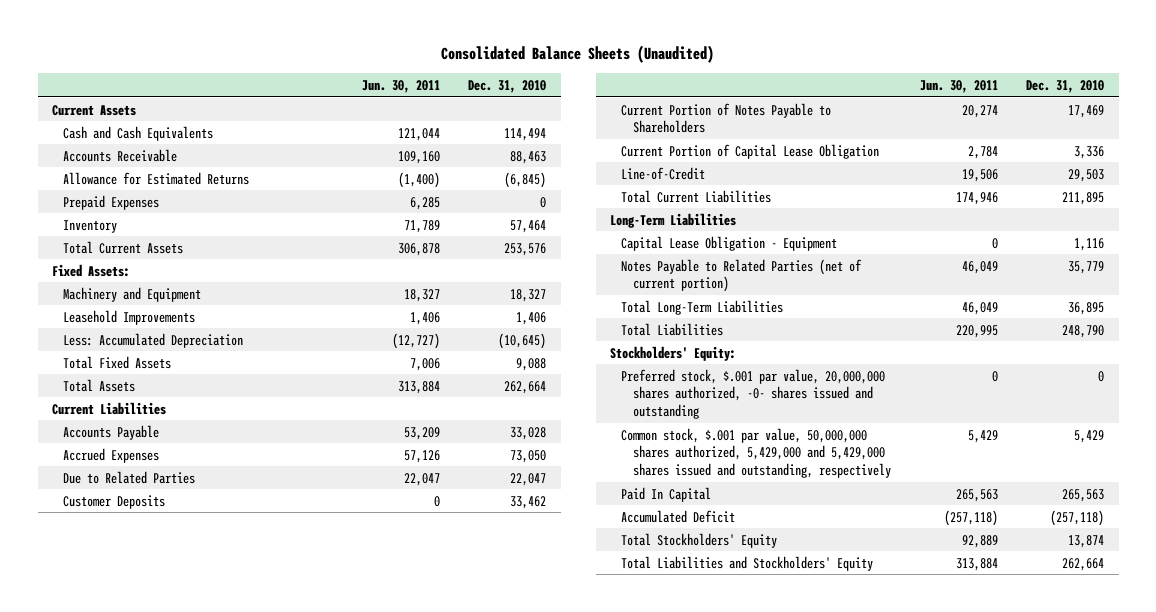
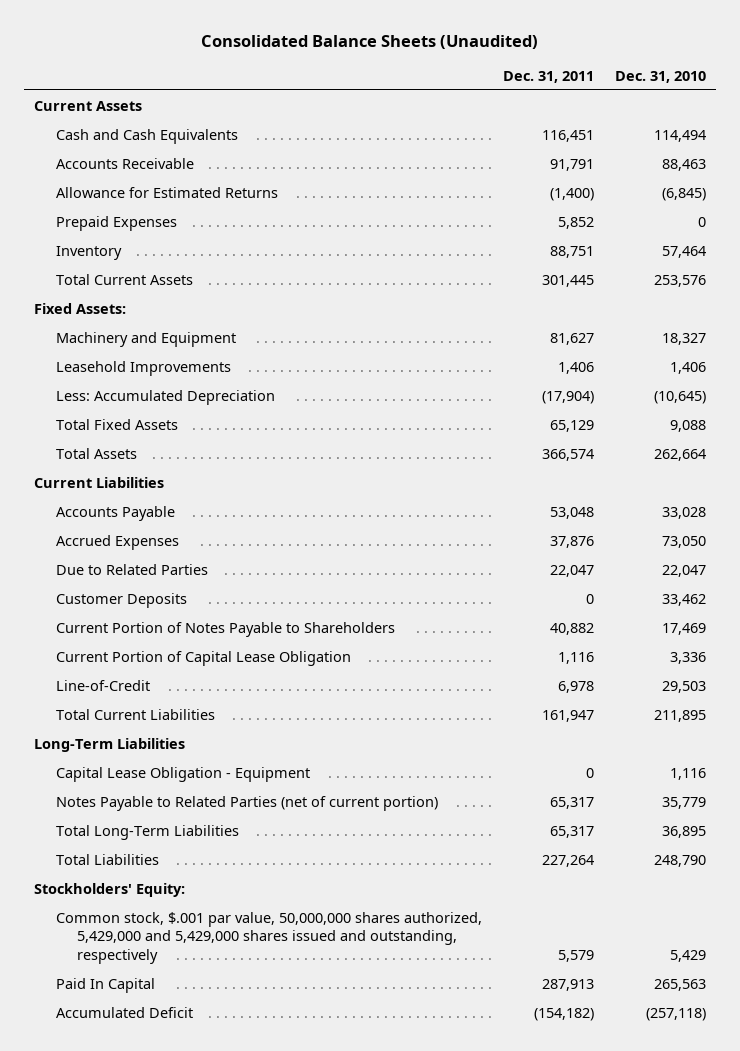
[361,79,440,93] Jun. 30, 2011 -> none
none -> [502,70,594,83] Dec. 31, 2011
[621,368,886,420] Preferred stock, $.001 par value, 20,000,000 shares authorized, -0- shares issued and outstanding -> none
[621,532,778,548] Total Stockholders' Equity -> none
[621,555,874,571] Total Liabilities and Stockholders' Equity -> none

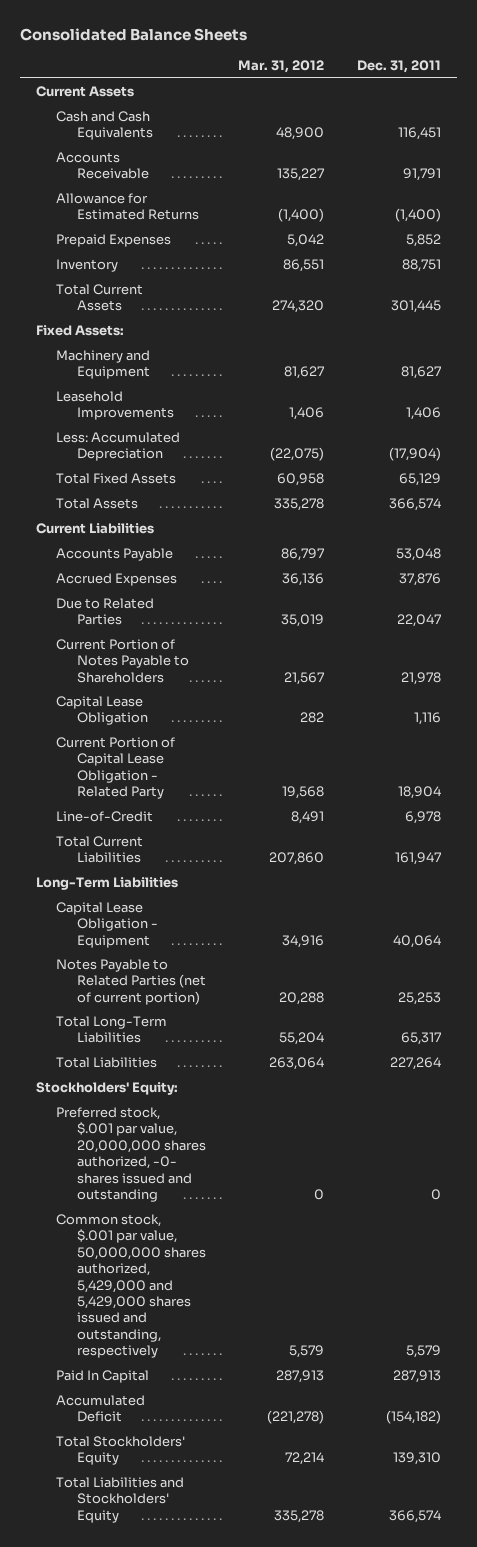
[201,34,539,49] Consolidated Balance Sheets (Unaudited) -> [20,28,248,42] Consolidated Balance Sheets
[614,70,706,83] Dec. 31, 2010 -> none
none -> [238,60,325,74] Mar. 31, 2012
[55,592,187,608] Customer Deposits -> none
[549,622,594,635] 40,882 -> [400,671,441,685] 21,978
none -> [56,696,148,726] Capital Lease Obligation
[55,650,351,666] Current Portion of Capital Lease Obligation -> [56,737,176,800] Current Portion of Capital Lease Obligation - Related Party
[557,651,594,664] 1,116 -> [397,786,441,800] 18,904
[585,767,594,778] 0 -> [392,934,441,948] 40,064
[549,796,594,809] 65,317 -> [397,991,441,1005] 25,253
none -> [56,1107,206,1202] Preferred stock, $.001 par value, 20,000,000 shares authorized, -0- shares issued and outstanding
none -> [56,1436,186,1466] Total Stockholders' Equity
none -> [56,1477,185,1523] Total Liabilities and Stockholders' Equity

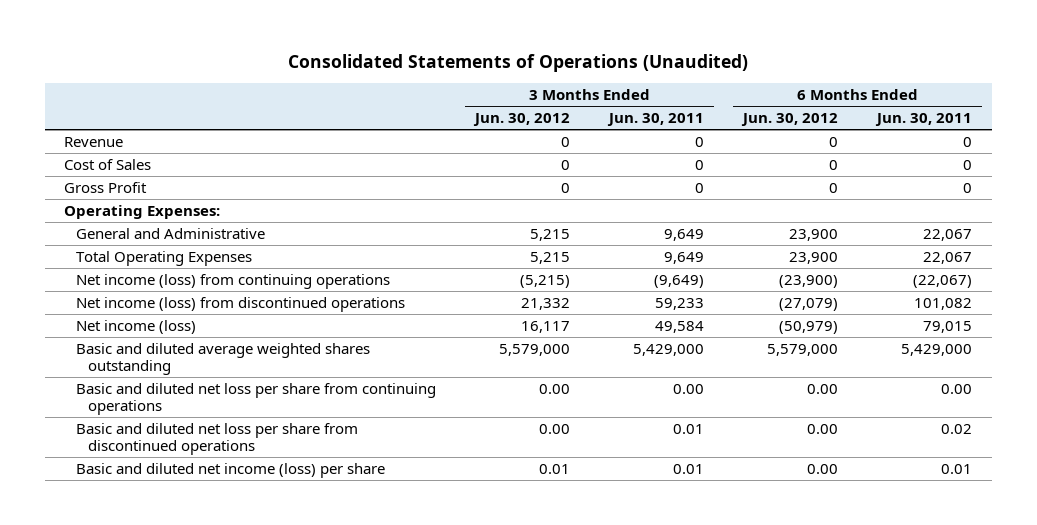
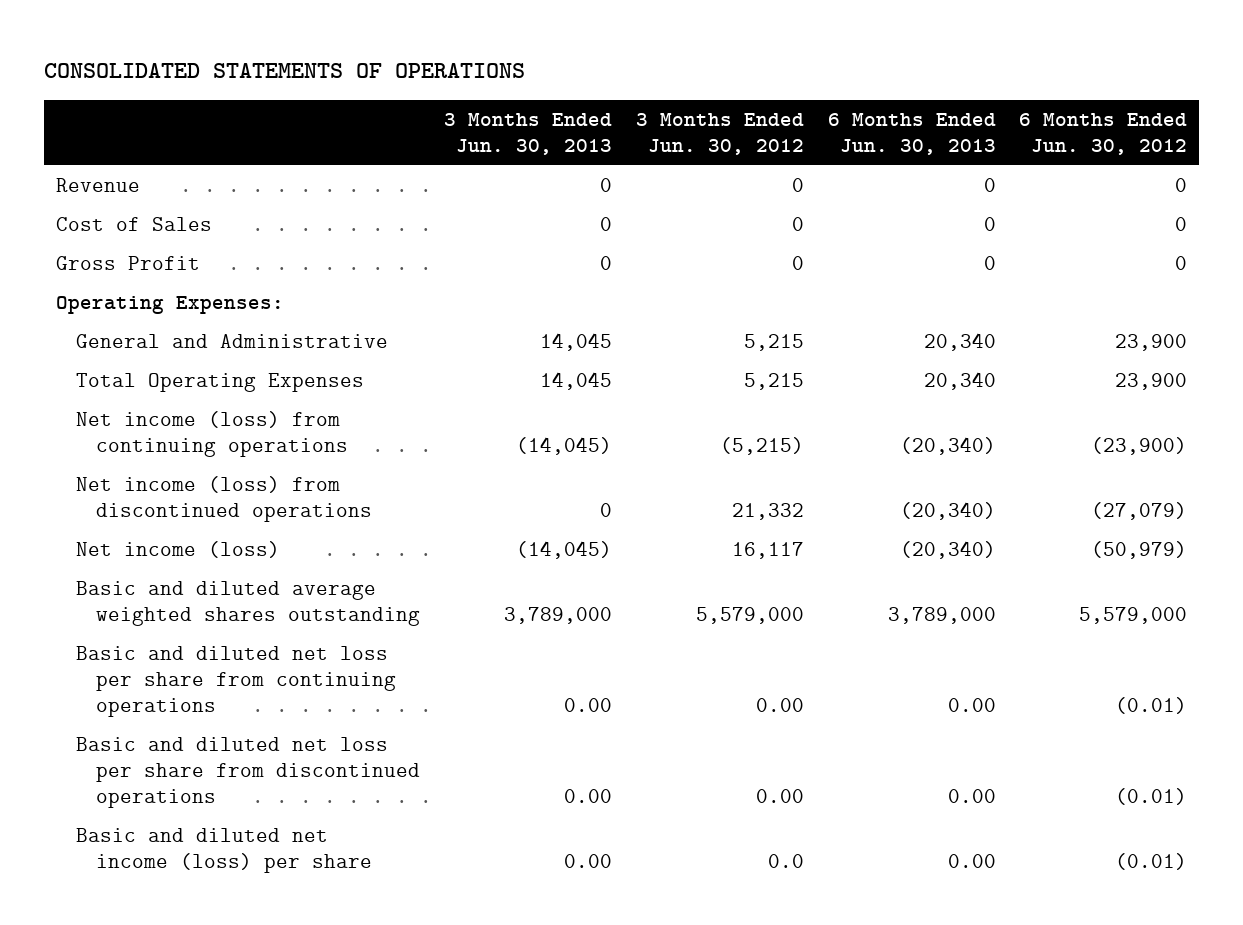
[288,54,749,73] Consolidated Statements of Operations (Unaudited) -> [44,62,526,78] CONSOLIDATED STATEMENTS OF OPERATIONS
[607,113,705,127] Jun. 30, 2011 -> none
[875,113,973,127] Jun. 30, 2011 -> none
none -> [443,112,612,155] 3 Months Ended Jun. 30, 2013
none -> [827,112,996,155] 6 Months Ended Jun. 30, 2013
[807,383,839,394] 0.00 -> [1115,697,1188,715] (0.01)
[807,423,839,434] 0.00 -> [1115,788,1188,806] (0.01)
[539,463,571,474] 0.01 -> [767,854,804,869] 0.0
[807,463,839,474] 0.00 -> [1115,853,1188,871] (0.01)

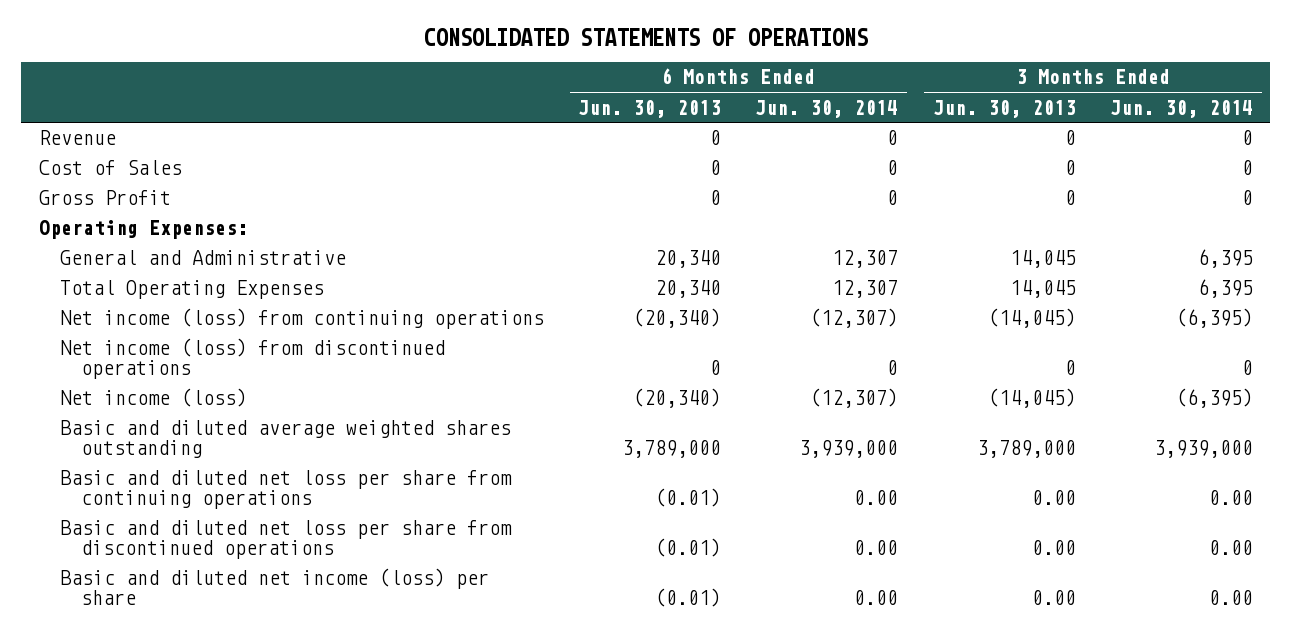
[635,112,804,155] 3 Months Ended Jun. 30, 2012 -> none
[1019,112,1188,155] 6 Months Ended Jun. 30, 2012 -> none
none -> [755,99,899,118] Jun. 30, 2014
none -> [1110,99,1254,118] Jun. 30, 2014
[899,502,996,521] (20,340) -> [710,360,722,376] 0
[947,698,996,713] 0.00 -> [655,488,722,508] (0.01)
[947,789,996,804] 0.00 -> [655,538,722,558] (0.01)
[947,854,996,869] 0.00 -> [655,588,722,608] (0.01)

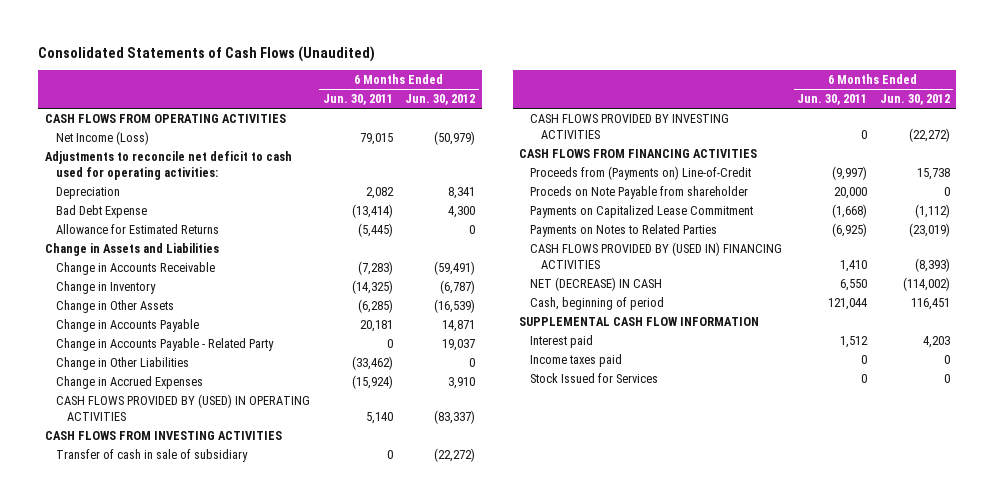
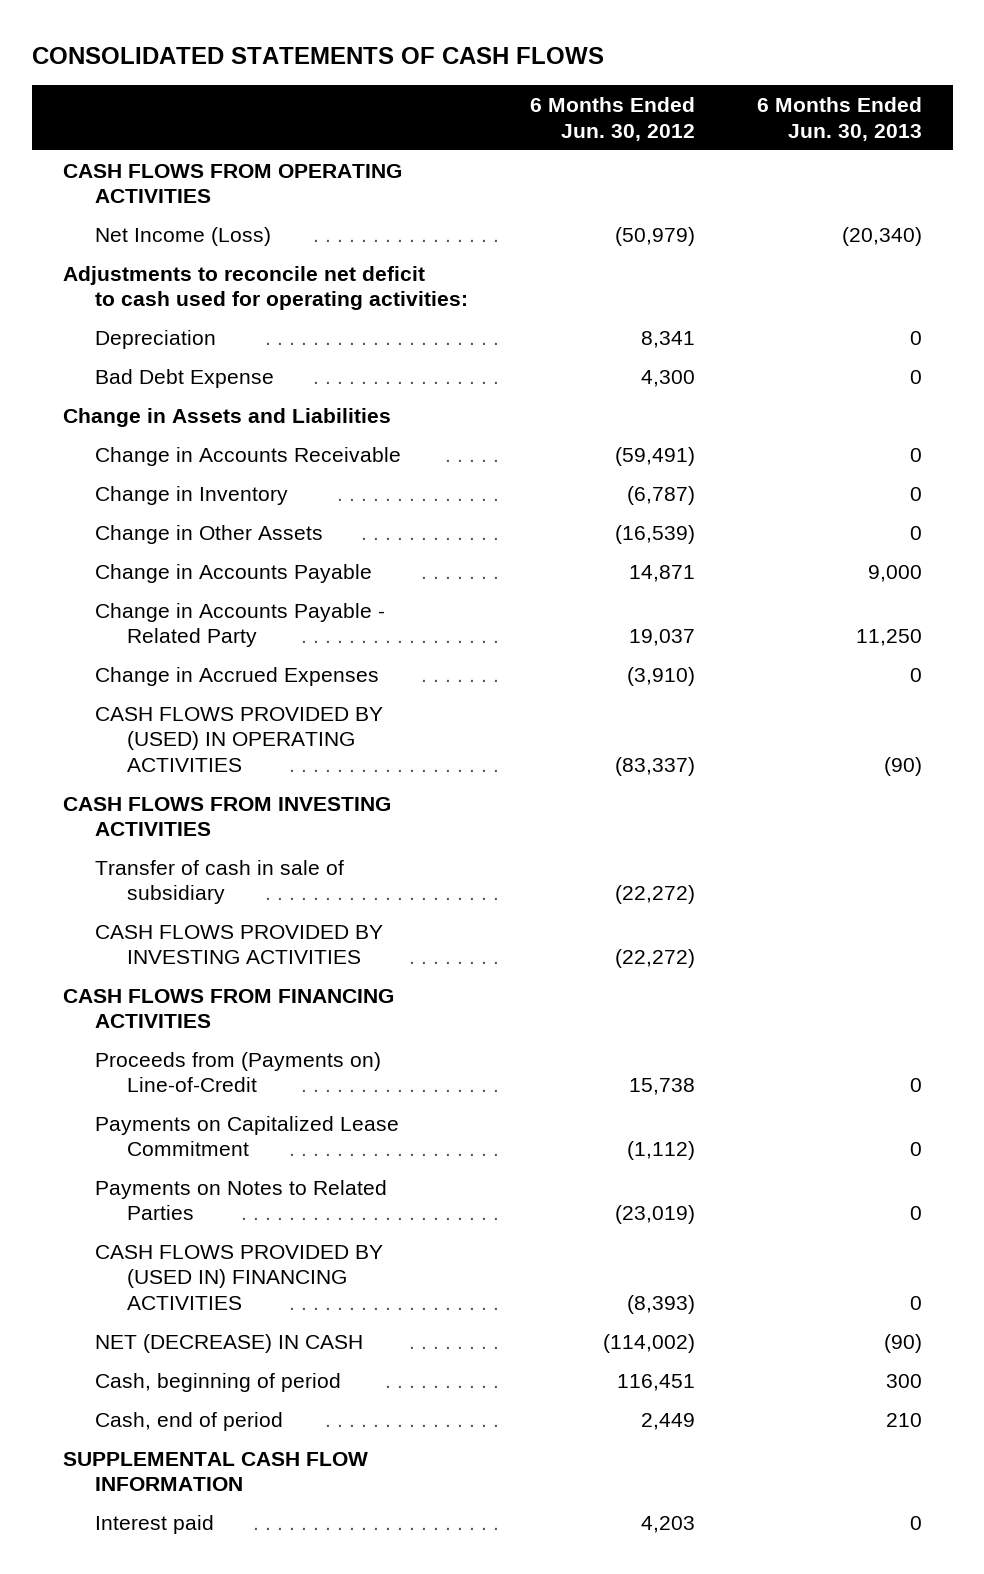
[38,45,376,62] Consolidated Statements of Cash Flows (Unaudited) -> [31,47,604,65] CONSOLIDATED STATEMENTS OF CASH FLOWS
[322,93,393,105] Jun. 30, 2011 -> none
none -> [756,96,922,141] 6 Months Ended Jun. 30, 2013
[55,223,219,234] Allowance for Estimated Returns -> none
[55,356,189,370] Change in Other Liabilities -> none
[448,376,476,389] 3,910 -> [626,666,695,686] (3,910)
[530,185,749,199] Proceds on Note Payable from shareholder -> none
none -> [94,1411,283,1431] Cash, end of period
[530,353,623,367] Income taxes paid -> none
[530,372,659,383] Stock Issued for Services -> none

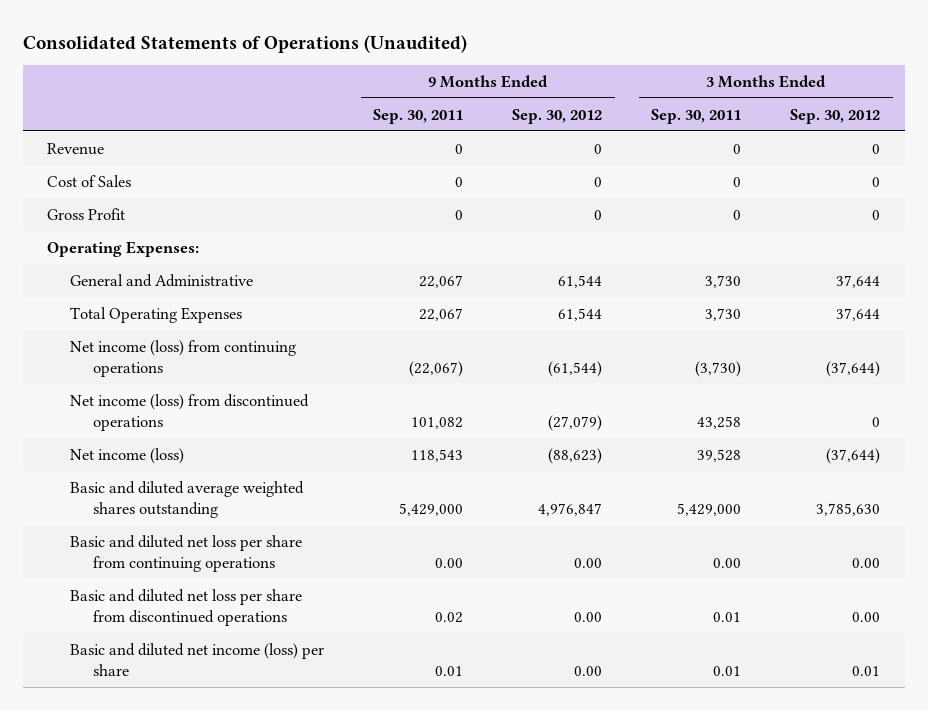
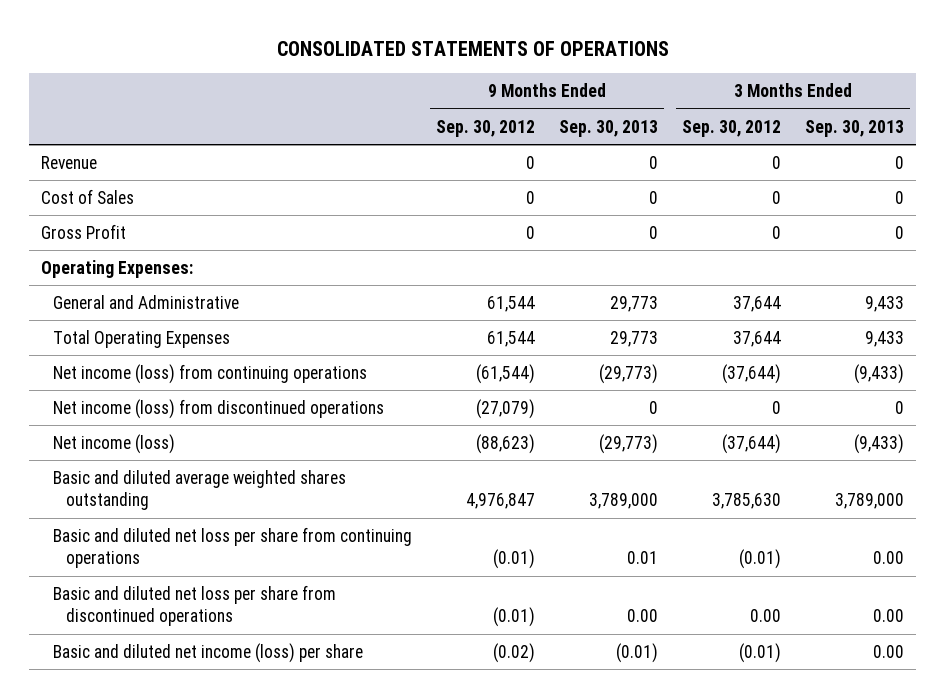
[22,34,467,53] Consolidated Statements of Operations (Unaudited) -> [276,40,669,56] CONSOLIDATED STATEMENTS OF OPERATIONS
[373,108,464,124] Sep. 30, 2011 -> none
[651,108,742,124] Sep. 30, 2011 -> none
none -> [559,119,659,137] Sep. 30, 2013
none -> [805,119,905,137] Sep. 30, 2013
[574,557,603,568] 0.00 -> [493,549,536,570] (0.01)
[852,557,881,568] 0.00 -> [739,549,782,570] (0.01)
[574,611,603,622] 0.00 -> [493,607,536,628] (0.01)
[574,665,603,676] 0.00 -> [493,642,536,663] (0.02)
[852,665,881,676] 0.01 -> [739,642,782,663] (0.01)

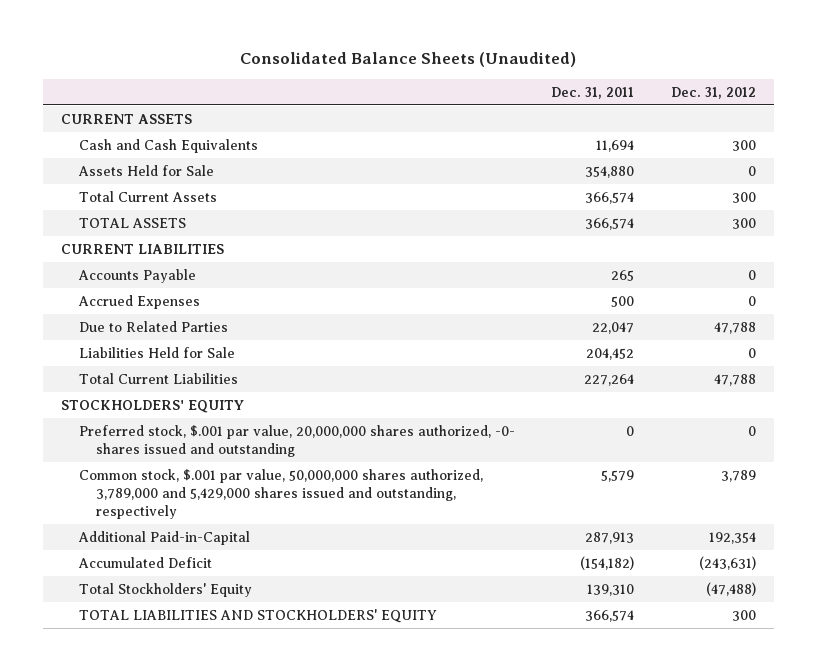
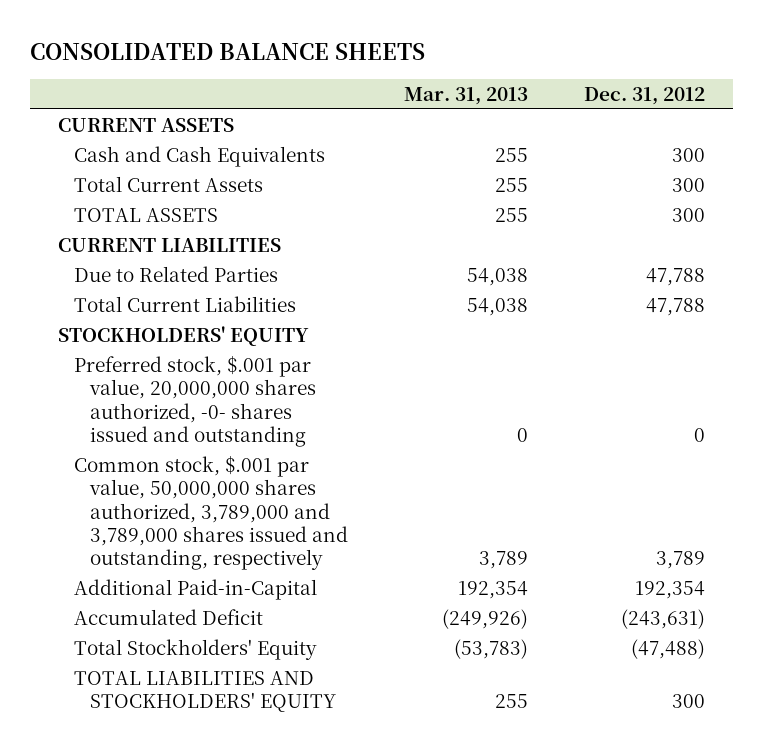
[240,52,577,68] Consolidated Balance Sheets (Unaudited) -> [30,42,426,60] CONSOLIDATED BALANCE SHEETS
[551,86,635,99] Dec. 31, 2011 -> none
none -> [404,86,529,105] Mar. 31, 2013
[77,165,214,177] Assets Held for Sale -> none
[77,269,196,284] Accounts Payable -> none
[77,295,200,310] Accrued Expenses -> none
[78,347,235,359] Liabilities Held for Sale -> none
[78,469,483,520] Common stock, $.001 par value, 50,000,000 shares authorized, 3,789,000 and 5,429,000 shares issued and outstanding, respectively -> [74,455,348,571] Common stock, $.001 par value, 50,000,000 shares authorized, 3,789,000 and 3,789,000 shares issued and outstanding, respectively

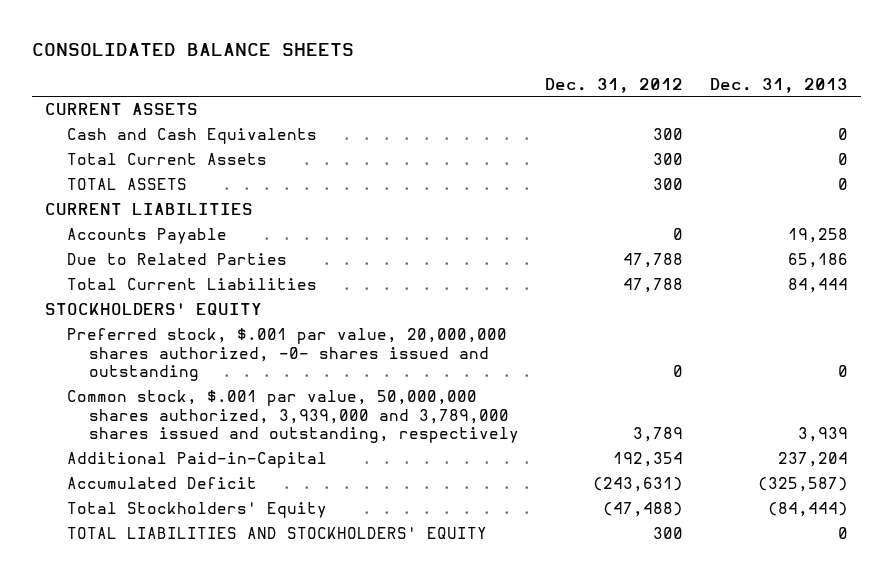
[404,86,529,105] Mar. 31, 2013 -> none
none -> [709,77,848,93] Dec. 31, 2013
none -> [67,228,228,245] Accounts Payable
[74,455,348,571] Common stock, $.001 par value, 50,000,000 shares authorized, 3,789,000 and 3,789,000 shares issued and outstanding, respectively -> [67,390,519,444] Common stock, $.001 par value, 50,000,000 shares authorized, 3,939,000 and 3,789,000 shares issued and outstanding, respectively

